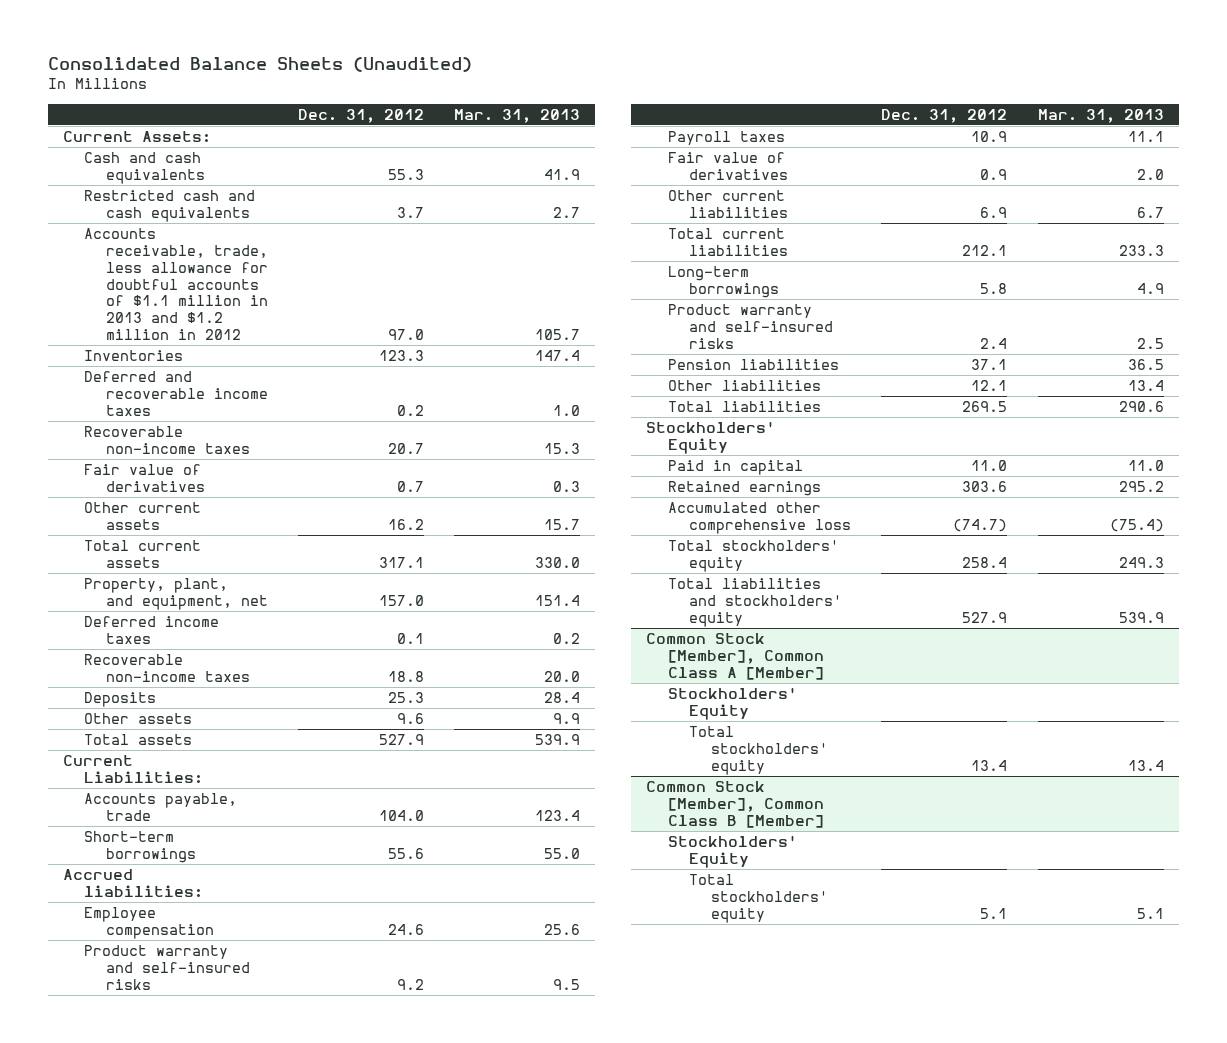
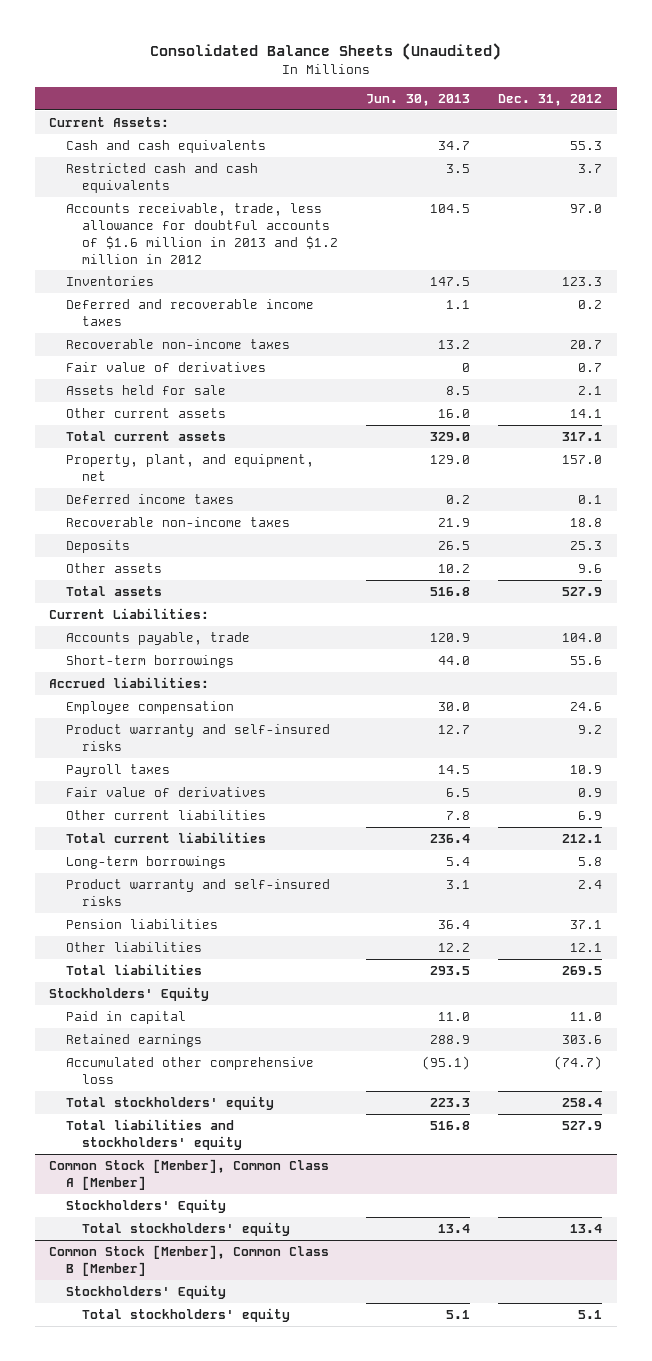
[454,108,581,123] Mar. 31, 2013 -> none
none -> [366,93,471,106] Jun. 30, 2013
[84,228,268,341] Accounts receivable, trade, less allowance for doubtful accounts of $1.1 million in 2013 and $1.2 million in 2012 -> [65,203,339,264] Accounts receivable, trade, less allowance for doubtful accounts of $1.6 million in 2013 and $1.2 million in 2012
none -> [65,385,226,396] Assets held for sale
[387,518,424,530] 16.2 -> [570,409,603,419] 14.1

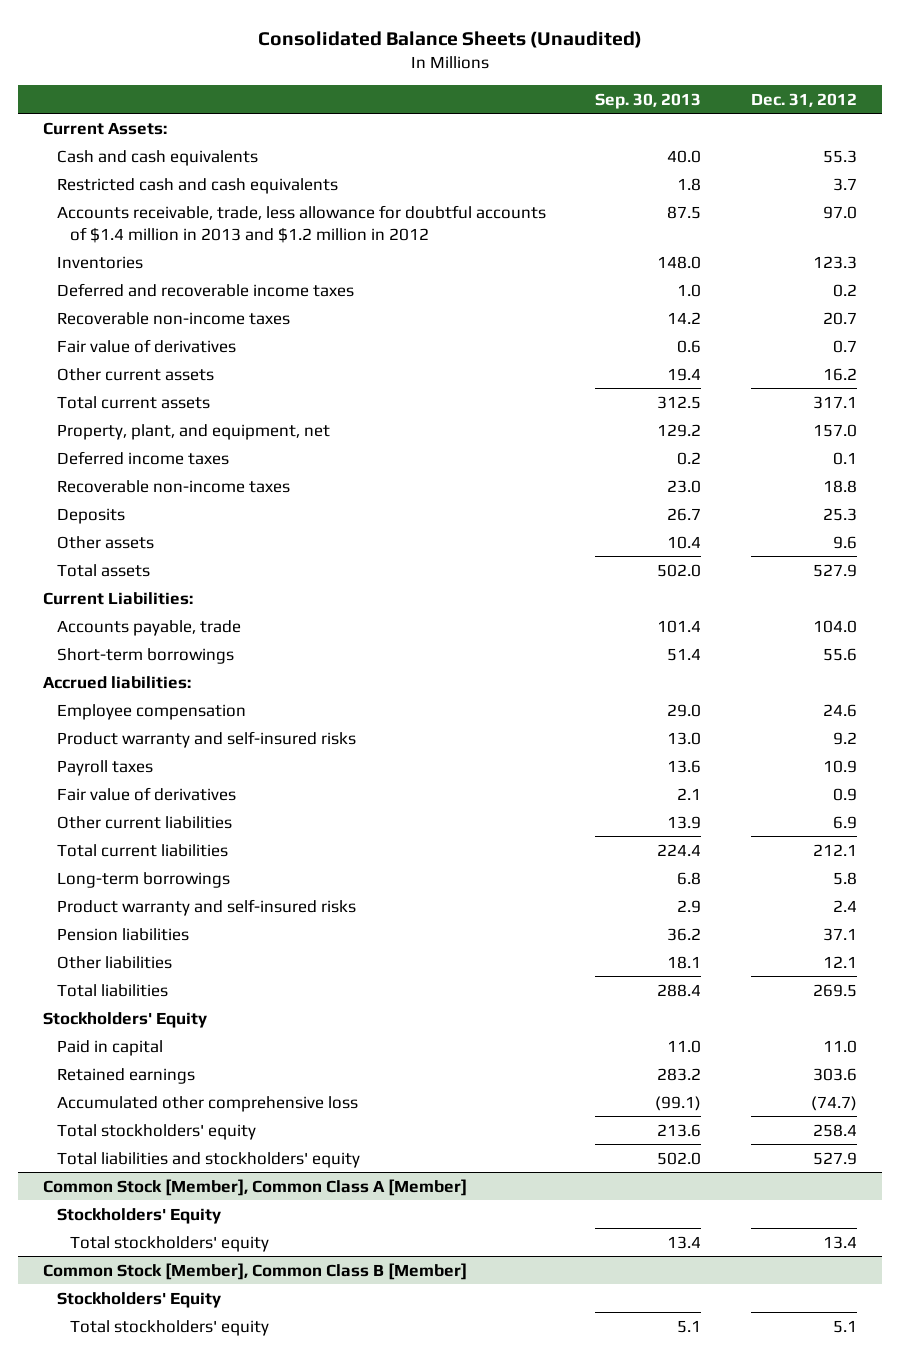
[366,93,471,106] Jun. 30, 2013 -> none
none -> [595,92,702,109] Sep. 30, 2013
[65,203,339,264] Accounts receivable, trade, less allowance for doubtful accounts of $1.6 million in 2013 and $1.2 million in 2012 -> [56,204,546,243] Accounts receivable, trade, less allowance for doubtful accounts of $1.4 million in 2013 and $1.2 million in 2012
[65,385,226,396] Assets held for sale -> none
[570,409,603,419] 14.1 -> [822,367,857,381] 16.2

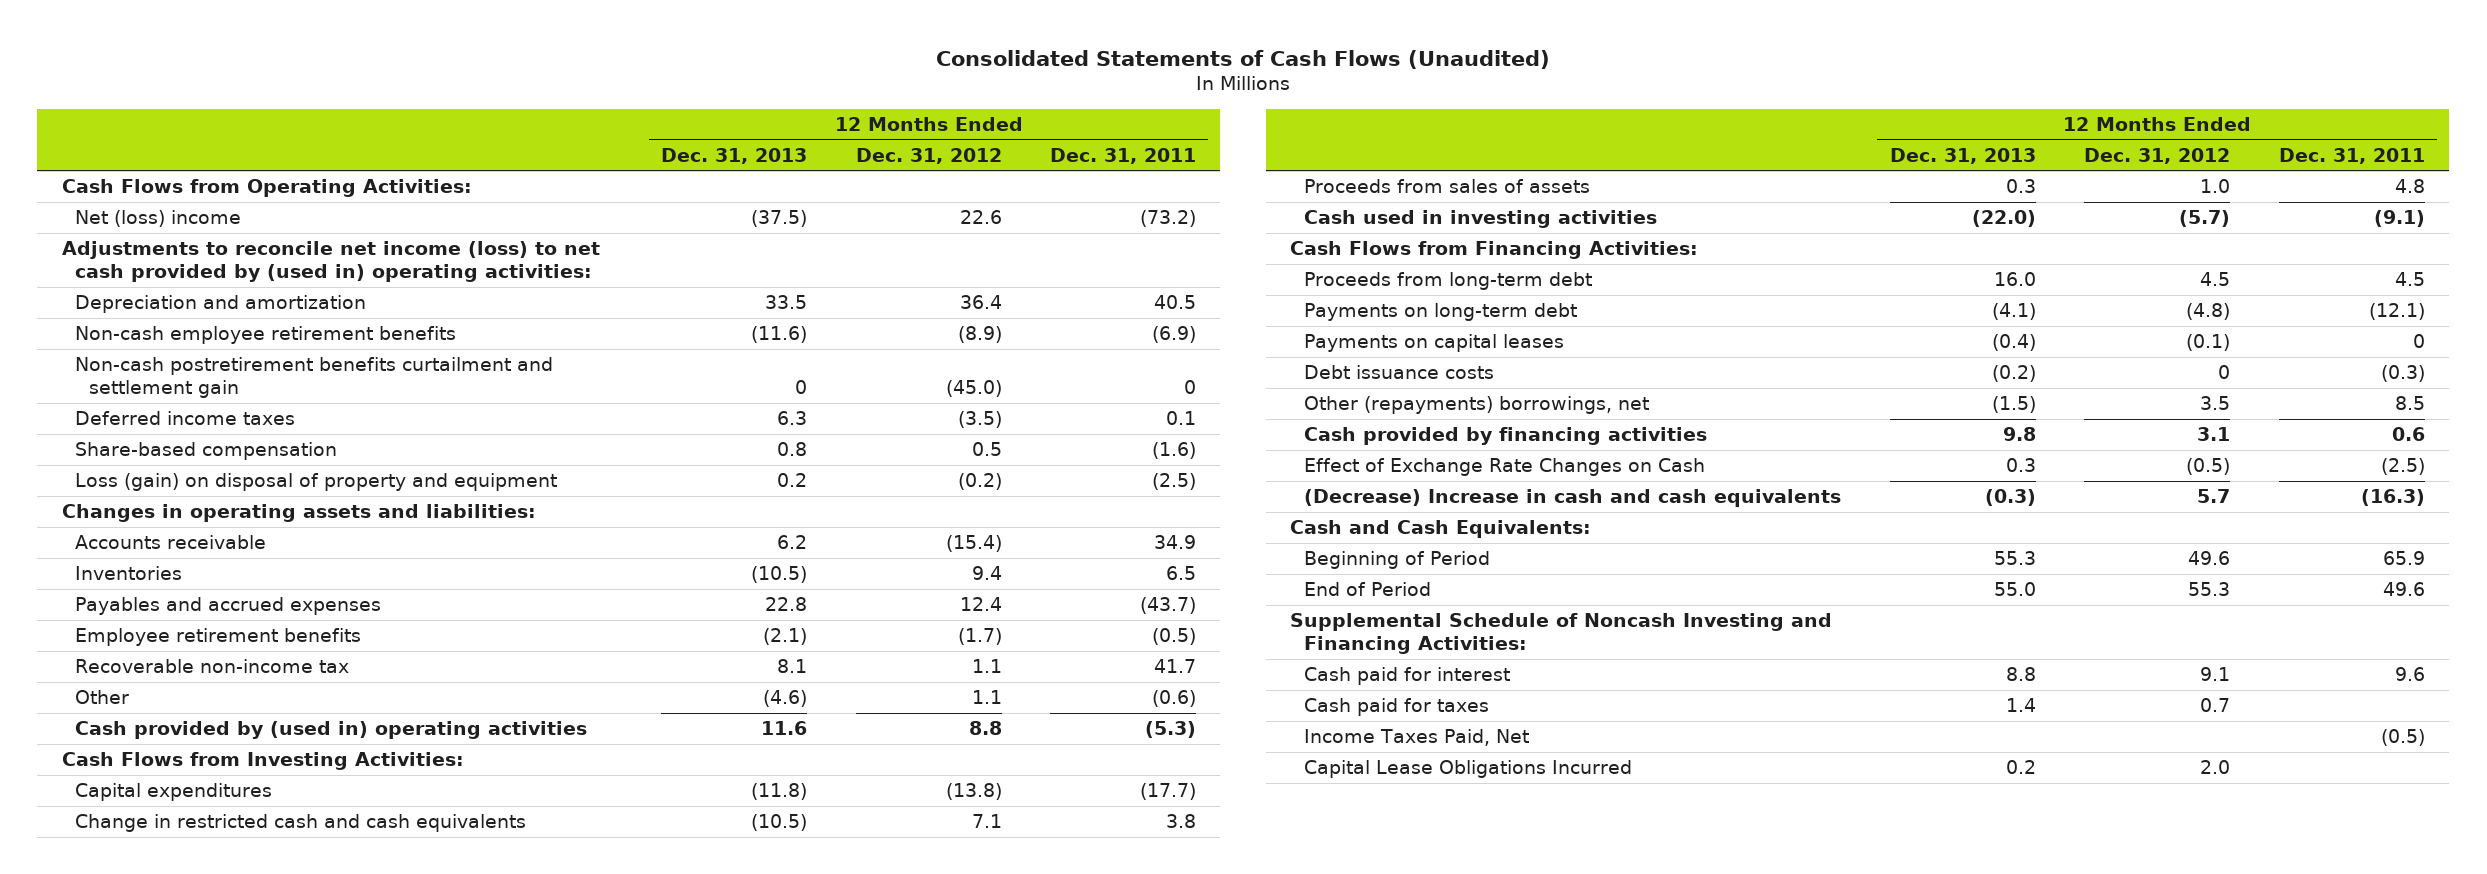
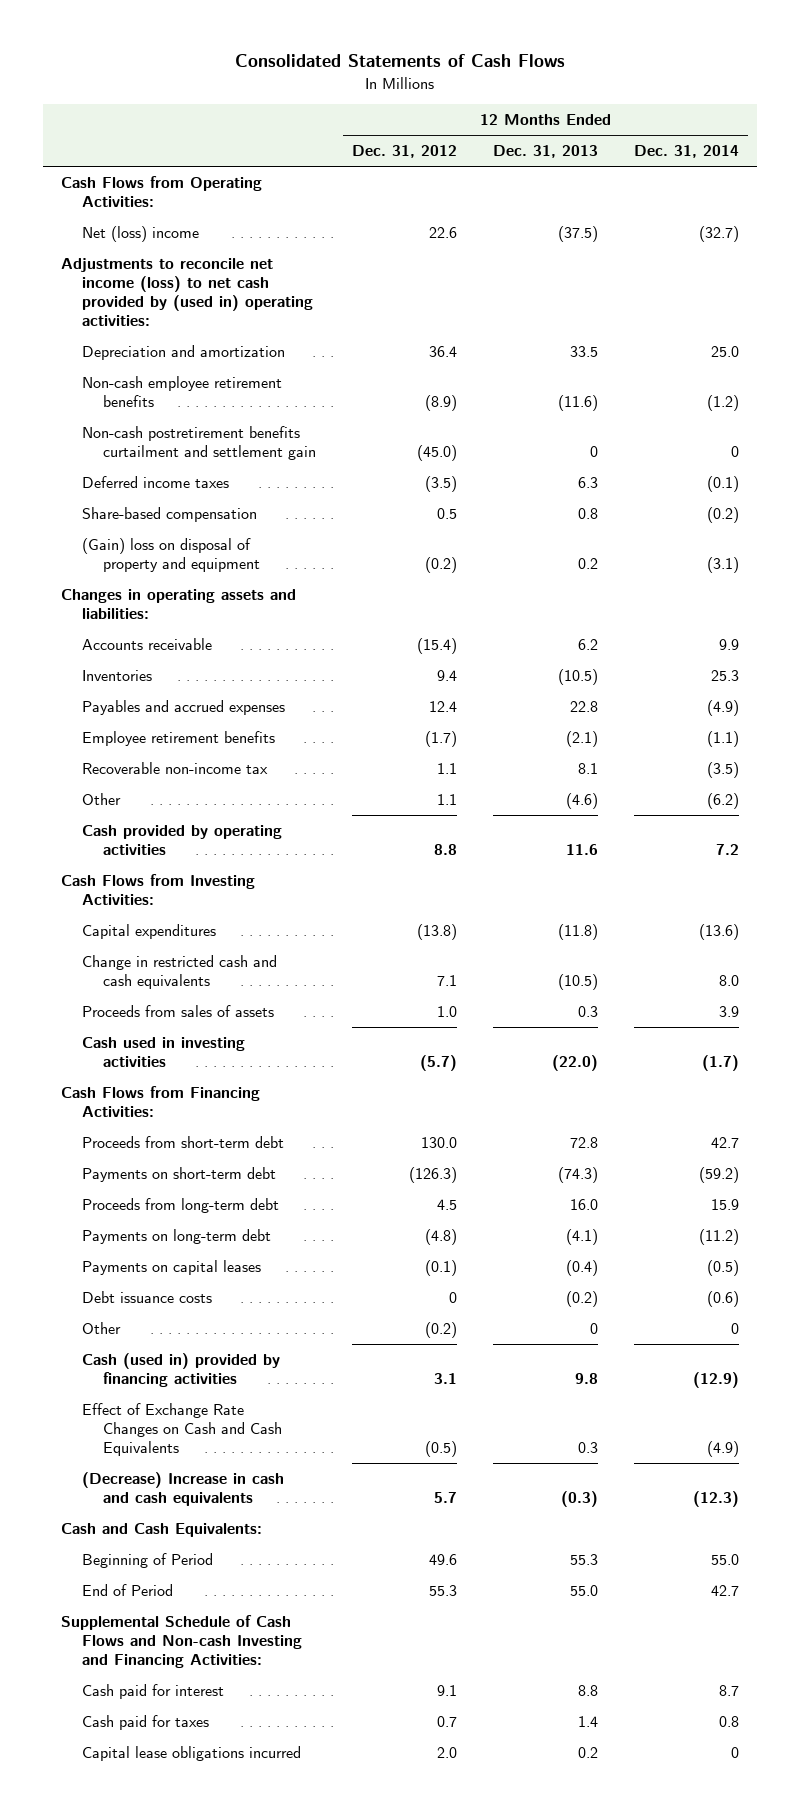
[936,49,1551,69] Consolidated Statements of Cash Flows (Unaudited) -> [235,54,566,68] Consolidated Statements of Cash Flows
[1050,147,1197,164] Dec. 31, 2011 -> none
none -> [634,145,740,159] Dec. 31, 2014
[75,473,558,492] Loss (gain) on disposal of property and equipment -> [82,537,261,573] (Gain) loss on disposal of property and equipment
[75,721,588,740] Cash provided by (used in) operating activities -> [82,824,283,856] Cash provided by operating activities
none -> [82,1135,285,1148] Proceeds from short-term debt
none -> [82,1166,277,1182] Payments on short-term debt
[1304,396,1650,415] Other (repayments) borrowings, net -> [82,1321,122,1334] Other
[1991,396,2036,414] (1.5) -> [590,1322,599,1334] 0
[2200,396,2231,411] 3.5 -> [425,1321,458,1338] (0.2)
[1304,427,1708,446] Cash provided by financing activities -> [82,1352,281,1388] Cash (used in) provided by financing activities
[1304,458,1706,477] Effect of Exchange Rate Changes on Cash -> [82,1402,283,1457] Effect of Exchange Rate Changes on Cash and Cash Equivalents
[1290,613,1833,654] Supplemental Schedule of Noncash Investing and Financing Activities: -> [61,1614,303,1669] Supplemental Schedule of Cash Flows and Non-cash Investing and Financing Activities:
[1304,729,1530,747] Income Taxes Paid, Net -> none
[1304,760,1633,779] Capital Lease Obligations Incurred -> [82,1745,302,1761] Capital lease obligations incurred

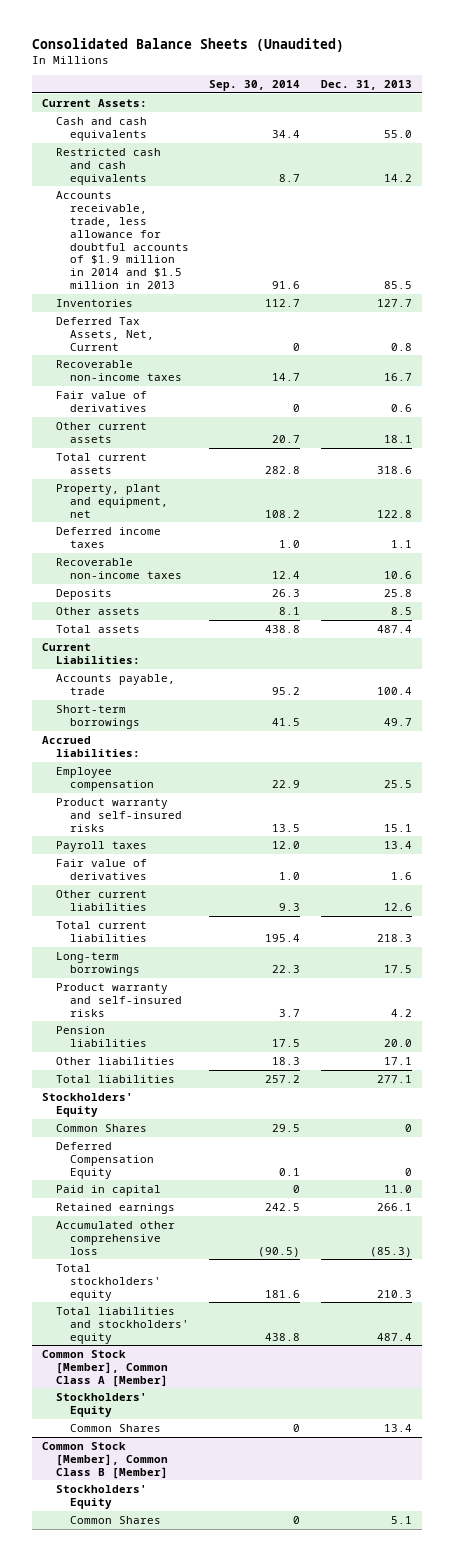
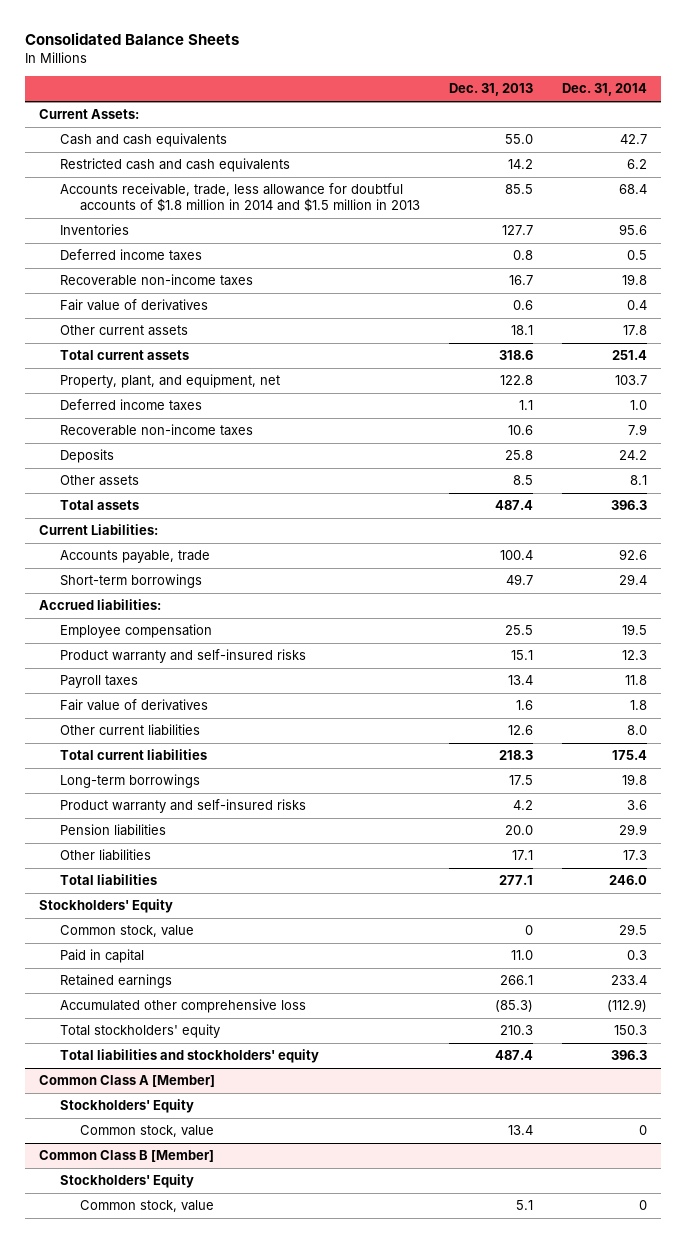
[31,37,344,52] Consolidated Balance Sheets (Unaudited) -> [25,32,240,46] Consolidated Balance Sheets
[209,79,301,91] Sep. 30, 2014 -> none
none -> [561,83,647,97] Dec. 31, 2014
[55,190,190,290] Accounts receivable, trade, less allowance for doubtful accounts of $1.9 million in 2014 and $1.5 million in 2013 -> [59,183,421,212] Accounts receivable, trade, less allowance for doubtful accounts of $1.8 million in 2014 and $1.5 million in 2013
[55,316,155,351] Deferred Tax Assets, Net, Current -> [59,249,202,262] Deferred income taxes
[55,483,169,518] Property, plant and equipment, net -> [59,374,280,389] Property, plant, and equipment, net
[55,1141,155,1179] Deferred Compensation Equity -> none
[55,1123,147,1132] Common Shares -> [59,925,194,938] Common stock, value
[41,1349,168,1387] Common Stock [Member], Common Class A [Member] -> [39,1075,216,1088] Common Class A [Member]
[70,1423,162,1432] Common Shares -> [80,1125,215,1138] Common stock, value
[41,1441,168,1479] Common Stock [Member], Common Class B [Member] -> [39,1150,215,1163] Common Class B [Member]
[70,1515,162,1524] Common Shares -> [80,1200,215,1213] Common stock, value

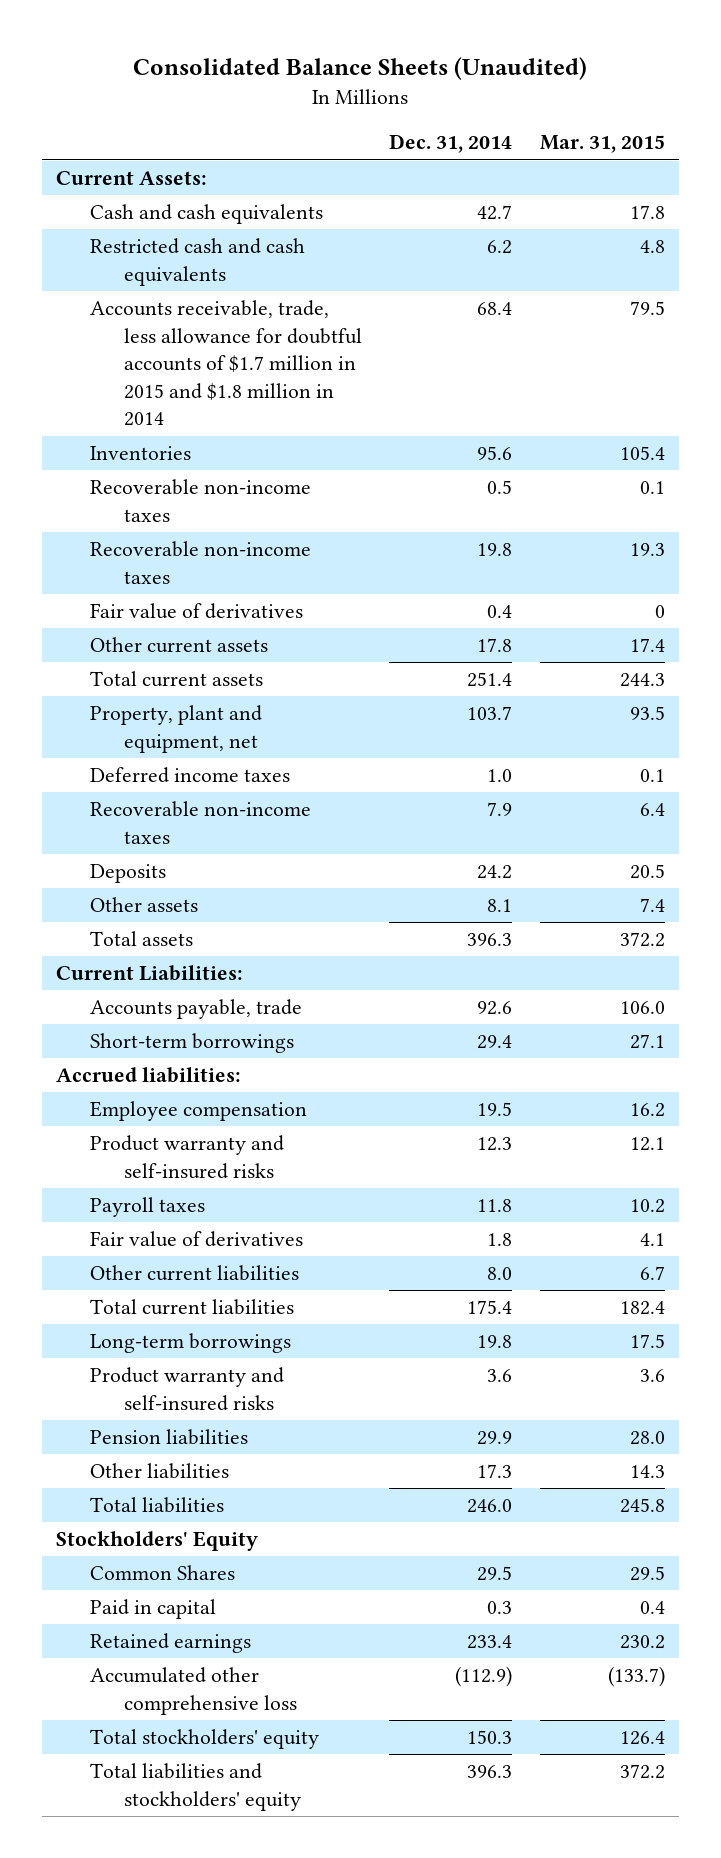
[25,32,240,46] Consolidated Balance Sheets -> [133,56,588,80] Consolidated Balance Sheets (Unaudited)
[449,83,534,97] Dec. 31, 2013 -> none
none -> [540,135,666,154] Mar. 31, 2015
[59,183,421,212] Accounts receivable, trade, less allowance for doubtful accounts of $1.8 million in 2014 and $1.5 million in 2013 -> [89,300,362,427] Accounts receivable, trade, less allowance for doubtful accounts of $1.7 million in 2015 and $1.8 million in 2014
[59,249,202,262] Deferred income taxes -> [89,479,311,522] Recoverable non-income taxes
[59,374,280,389] Property, plant, and equipment, net -> [89,705,262,753] Property, plant and equipment, net
[59,925,194,938] Common stock, value -> [89,1565,235,1581] Common Shares
[39,1075,216,1088] Common Class A [Member] -> none
[59,1099,194,1114] Stockholders' Equity -> none
[80,1125,215,1138] Common stock, value -> none
[39,1150,215,1163] Common Class B [Member] -> none
[59,1174,194,1189] Stockholders' Equity -> none
[80,1200,215,1213] Common stock, value -> none

